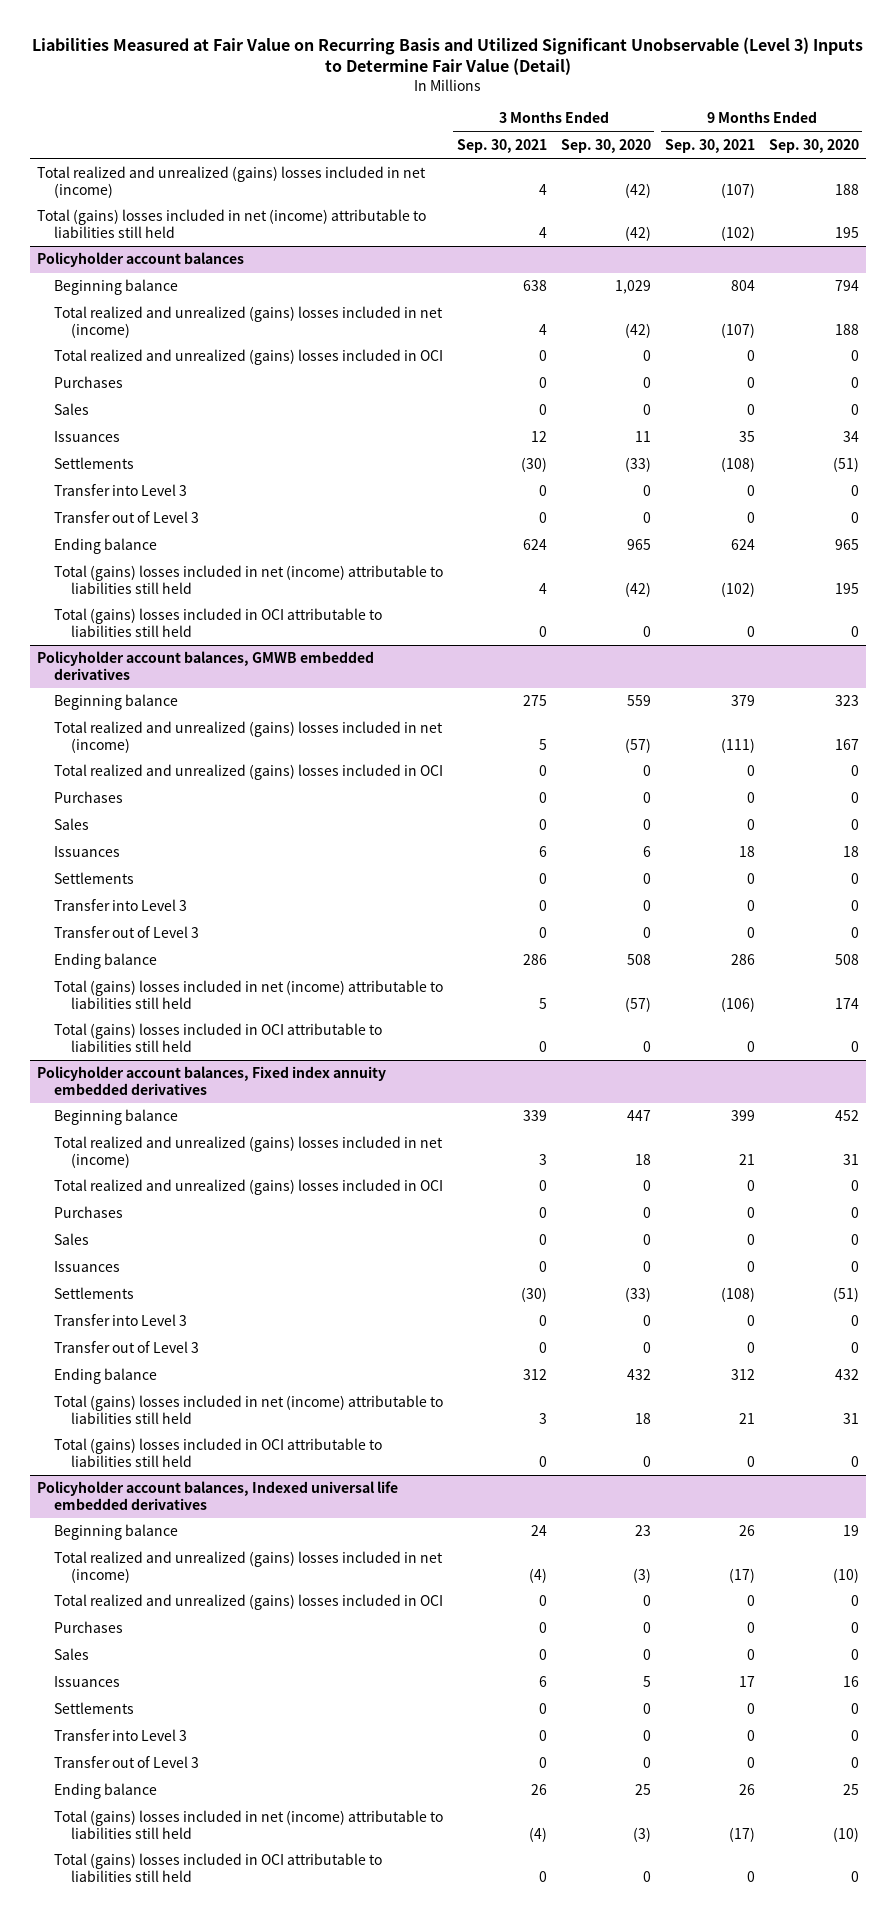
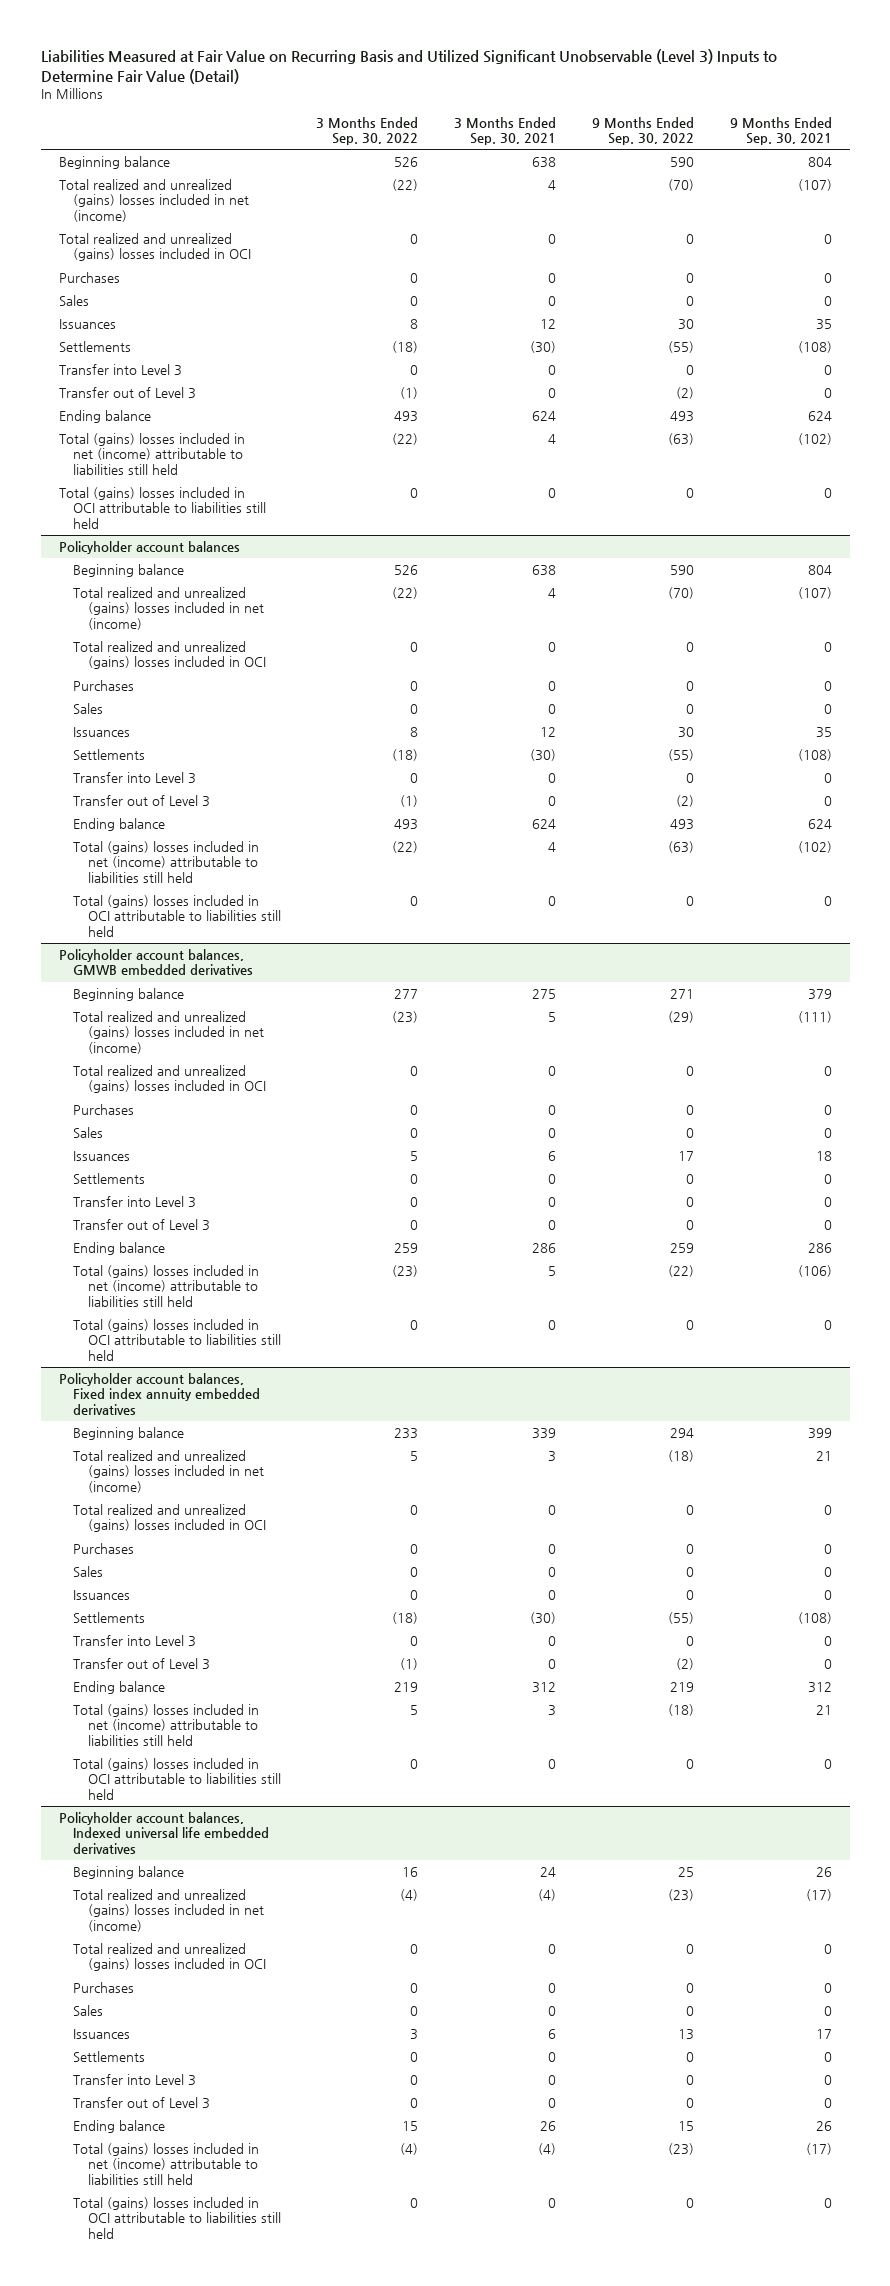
[560,139,651,154] Sep. 30, 2020 -> none
[768,139,859,154] Sep. 30, 2020 -> none
none -> [316,116,419,146] 3 Months Ended Sep. 30, 2022
none -> [591,116,694,146] 9 Months Ended Sep. 30, 2022
none -> [58,156,170,170] Beginning balance
none -> [58,233,252,262] Total realized and unrealized (gains) losses included in OCI
none -> [58,272,120,284] Purchases
none -> [58,295,89,307] Sales
none -> [58,319,116,330] Issuances
none -> [58,341,131,353] Settlements
none -> [58,364,182,377] Transfer into Level 3
none -> [58,387,196,400] Transfer out of Level 3
none -> [58,410,151,424] Ending balance
none -> [58,487,267,529] Total (gains) losses included in OCI attributable to liabilities still held

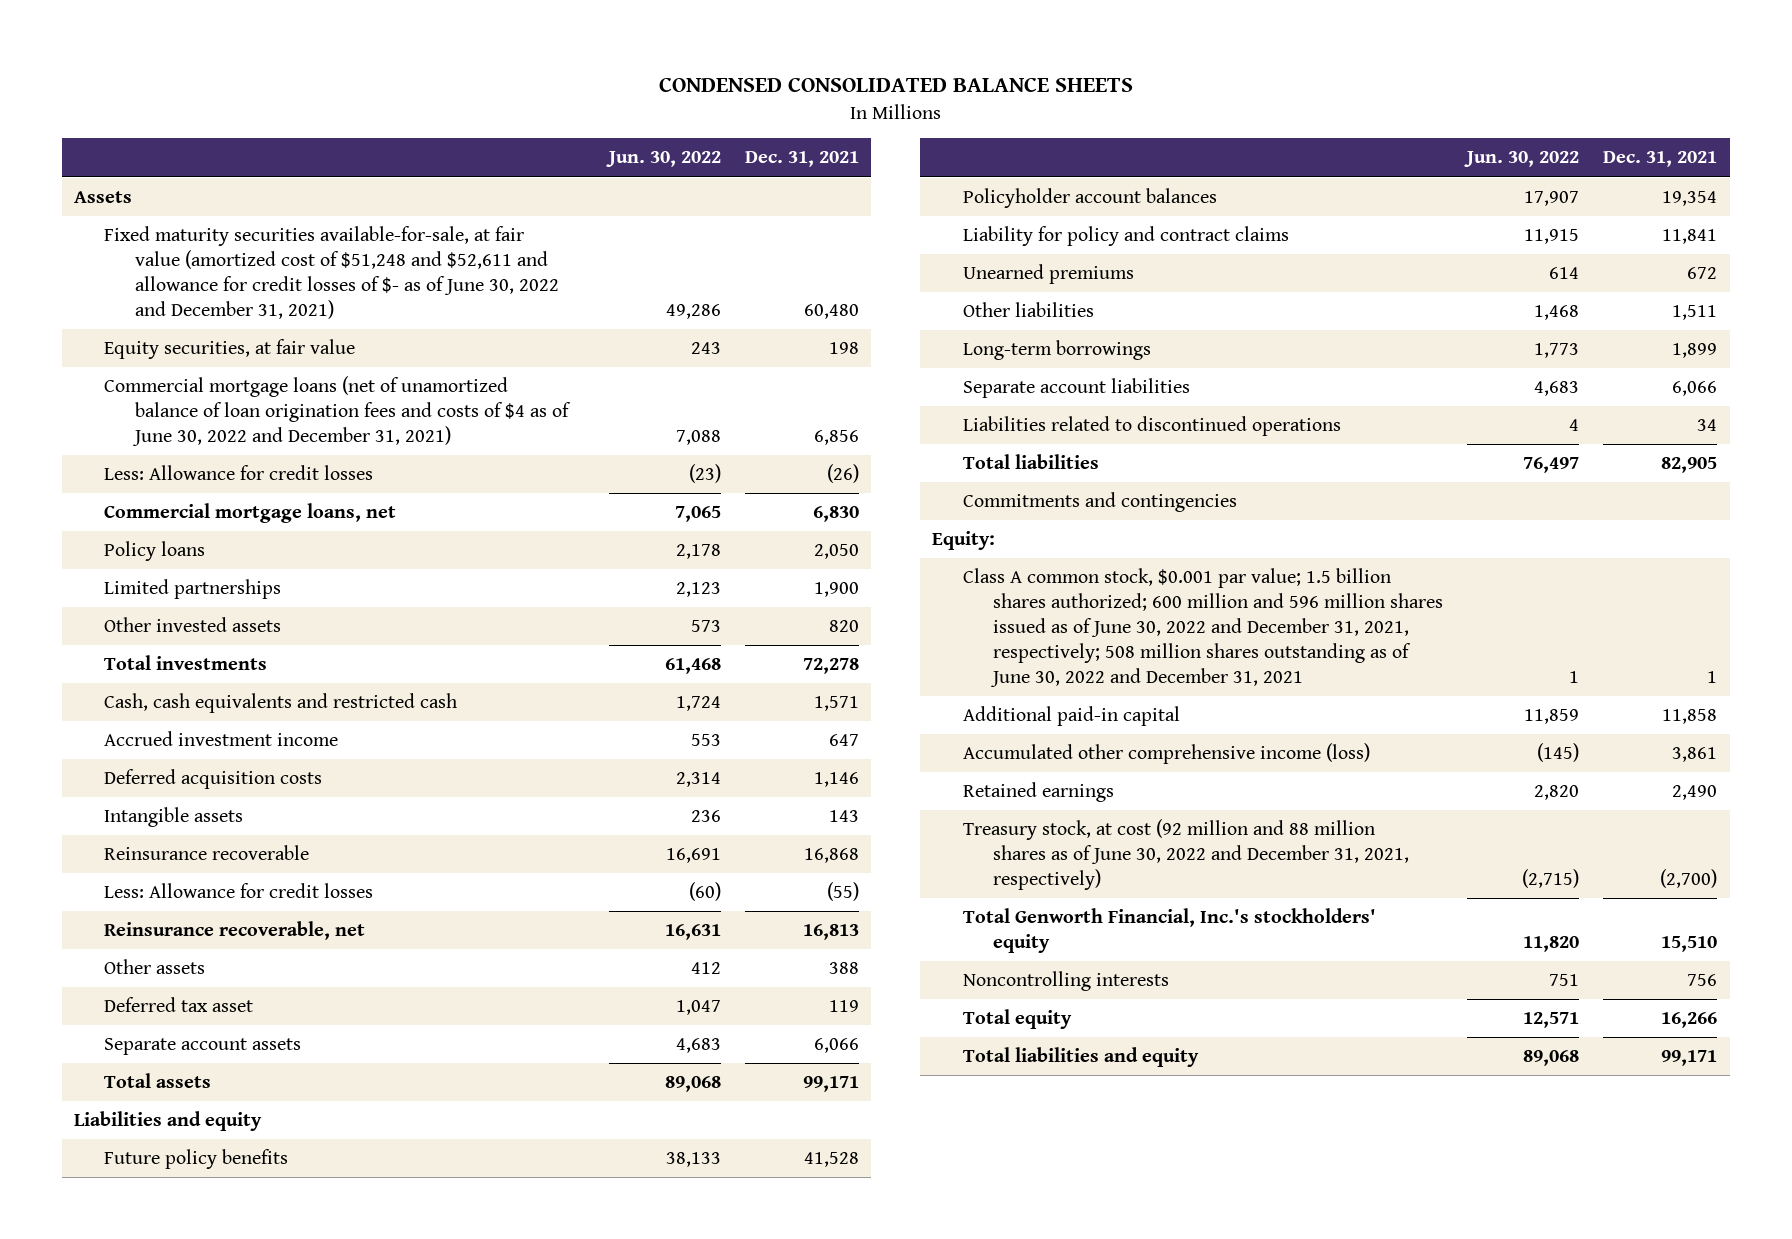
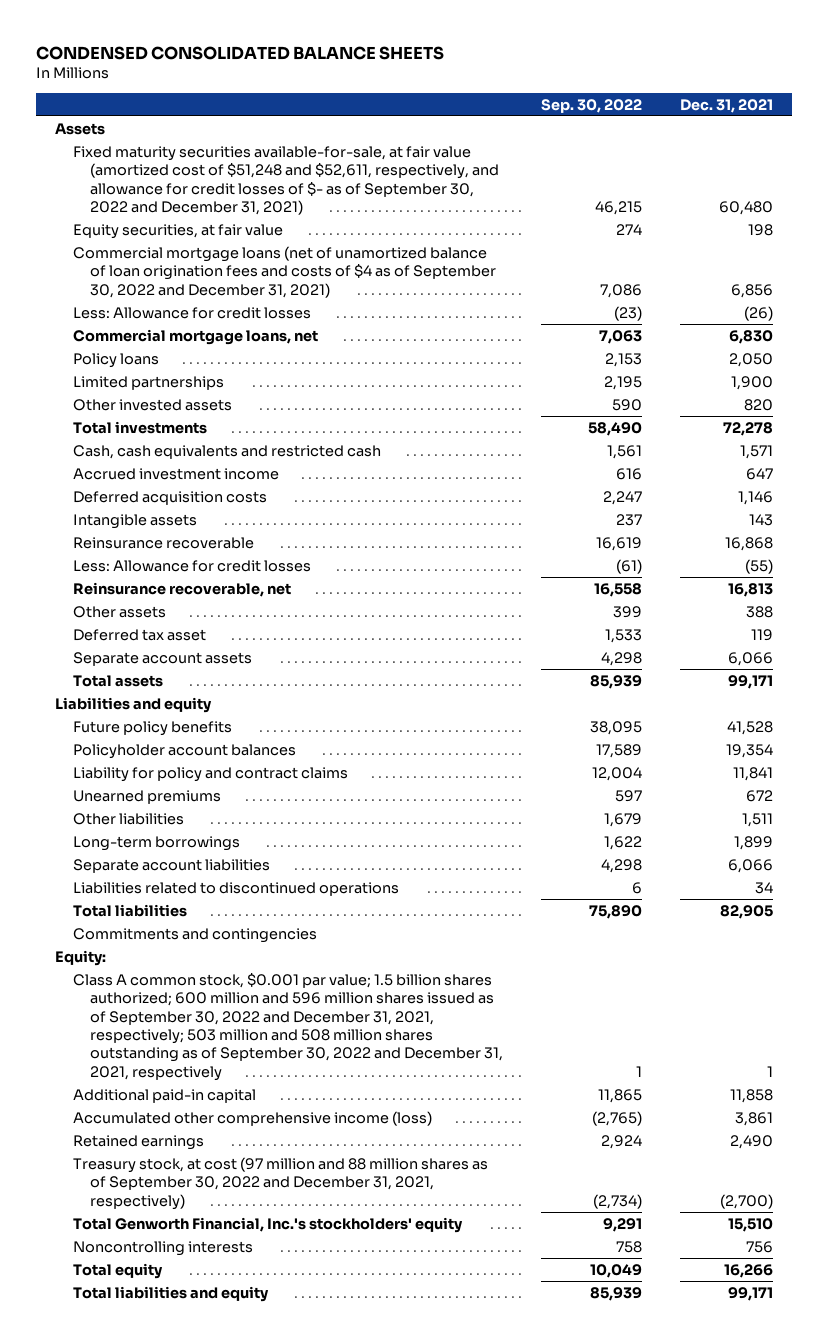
[605,151,721,168] Jun. 30, 2022 -> none
none -> [540,98,642,113] Sep. 30, 2022
[104,226,559,320] Fixed maturity securities available-for-sale, at fair value (amortized cost of $51,248 and $52,611 and allowance for credit losses of $- as of June 30, 2022 and December 31, 2021) -> [72,145,499,216] Fixed maturity securities available-for-sale, at fair value (amortized cost of $51,248 and $52,611, respectively, and allowance for credit losses of $- as of September 30, 2022 and December 31, 2021)
[104,376,571,447] Commercial mortgage loans (net of unamortized balance of loan origination fees and costs of $4 as of June 30, 2022 and December 31, 2021) -> [72,245,496,298] Commercial mortgage loans (net of unamortized balance of loan origination fees and costs of $4 as of September 30, 2022 and December 31, 2021)
[962,568,1443,688] Class A common stock, $0.001 par value; 1.5 billion shares authorized; 600 million and 596 million shares issued as of June 30, 2022 and December 31, 2021, respectively; 508 million shares outstanding as of June 30, 2022 and December 31, 2021 -> [72,972,503,1081] Class A common stock, $0.001 par value; 1.5 billion shares authorized; 600 million and 596 million shares issued as of September 30, 2022 and December 31, 2021, respectively; 503 million and 508 million shares outstanding as of September 30, 2022 and December 31, 2021, respectively
[962,819,1409,891] Treasury stock, at cost (92 million and 88 million shares as of June 30, 2022 and December 31, 2021, respectively) -> [72,1156,488,1210] Treasury stock, at cost (97 million and 88 million shares as of September 30, 2022 and December 31, 2021, respectively)

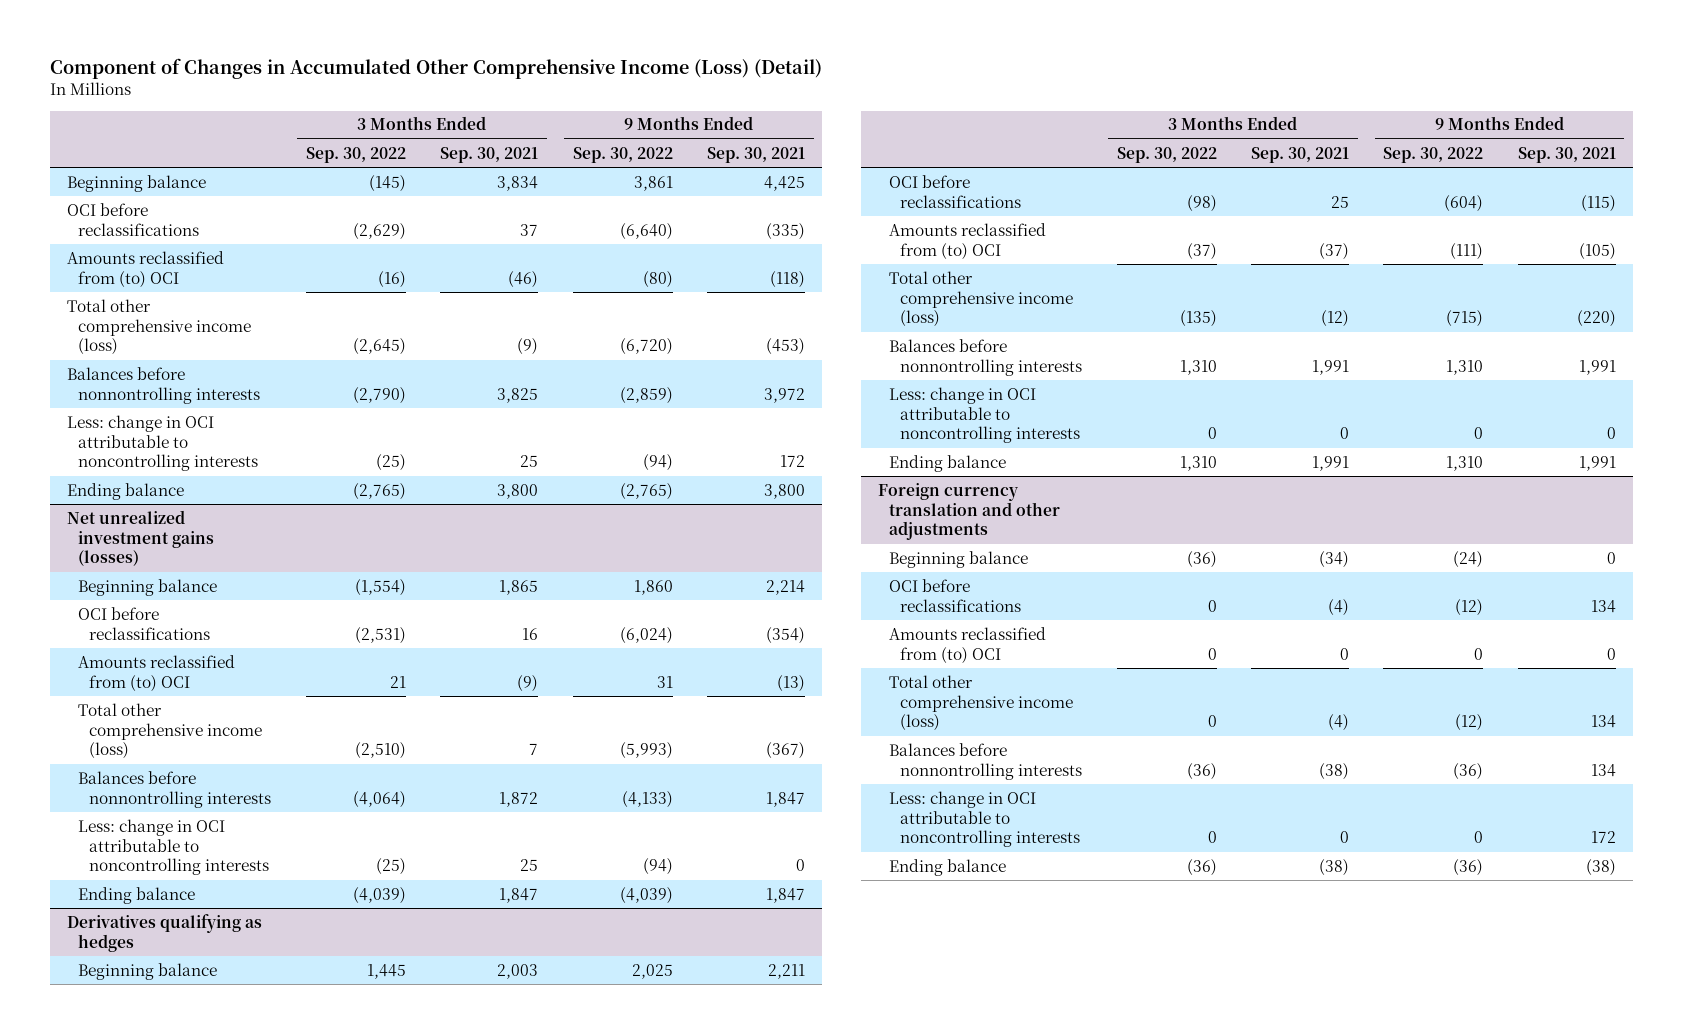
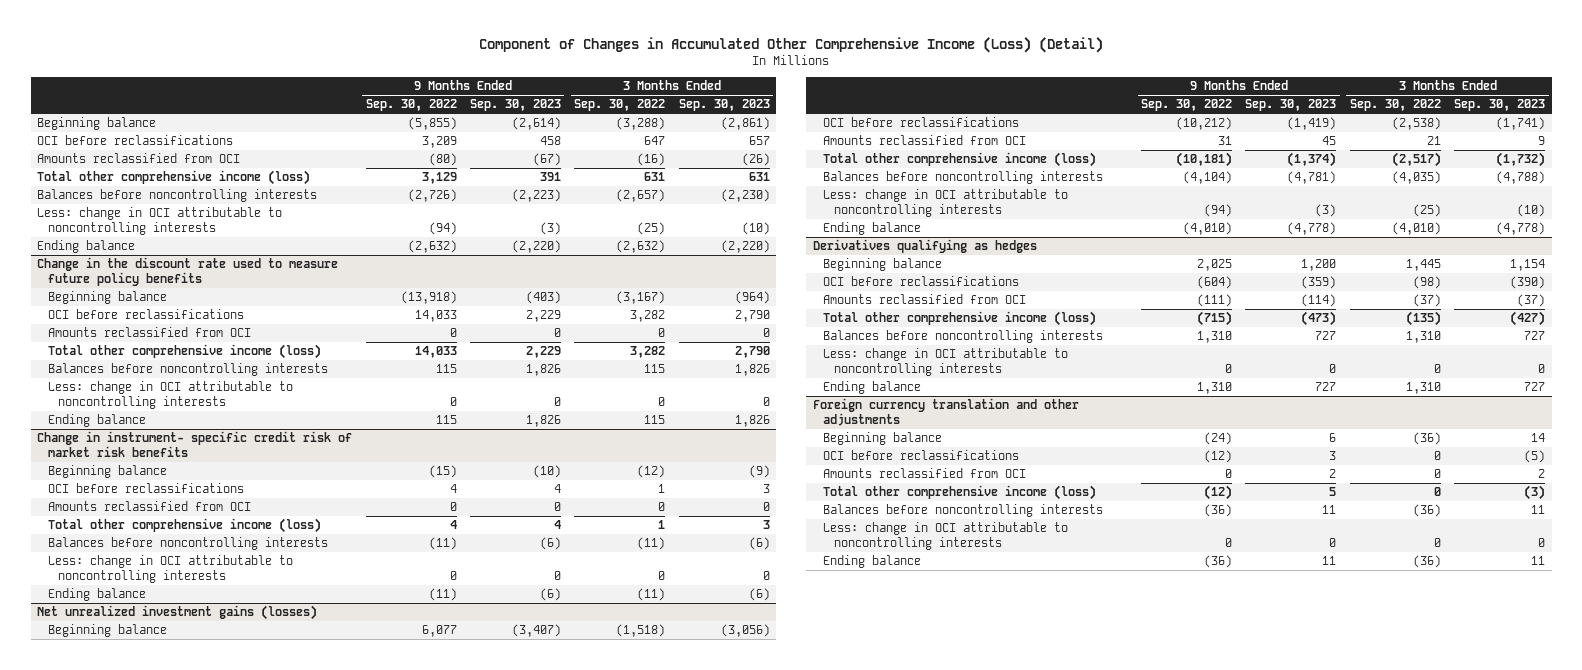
[440,146,539,163] Sep. 30, 2021 -> none
[706,146,805,163] Sep. 30, 2021 -> none
none -> [470,99,562,112] Sep. 30, 2023
none -> [678,99,770,112] Sep. 30, 2023
[368,174,406,192] (145) -> [616,117,666,131] (3,288)
[633,175,673,191] 3,861 -> [407,117,457,131] (5,855)
[352,222,406,240] (2,629) -> [644,136,666,146] 647
[619,222,673,240] (6,640) -> [421,136,457,149] 3,209
[67,250,225,288] Amounts reclassified from (to) OCI -> [37,153,241,164] Amounts reclassified from OCI
[352,338,406,356] (2,645) -> [644,172,666,182] 631
[619,338,673,356] (6,720) -> [421,172,457,185] 3,129
[67,366,261,404] Balances before nonnontrolling interests -> [37,189,318,203] Balances before noncontrolling interests
[352,386,406,404] (2,790) -> [616,189,666,203] (2,657)
[619,386,673,404] (2,859) -> [407,189,457,203] (2,726)
[352,482,406,500] (2,765) -> [616,240,666,254] (2,632)
[619,482,673,500] (2,765) -> [407,240,457,254] (2,632)
none -> [37,257,339,287] Change in the discount rate used to measure future policy benefits
none -> [47,291,167,305] Beginning balance
none -> [47,309,244,320] OCI before reclassifications
none -> [47,327,251,338] Amounts reclassified from OCI
none -> [47,344,321,360] Total other comprehensive income (loss)
none -> [47,363,328,377] Balances before noncontrolling interests
none -> [47,381,293,410] Less: change in OCI attributable to noncontrolling interests
none -> [47,414,146,428] Ending balance
none -> [37,431,353,458] Change in instrument- specific credit risk of market risk benefits
none -> [47,465,167,479] Beginning balance
none -> [47,483,244,494] OCI before reclassifications
none -> [47,501,251,512] Amounts reclassified from OCI
none -> [47,518,321,534] Total other comprehensive income (loss)
none -> [47,537,328,551] Balances before noncontrolling interests
none -> [47,555,293,584] Less: change in OCI attributable to noncontrolling interests
none -> [47,588,146,602] Ending balance
[354,578,406,596] (1,554) -> [616,624,666,638] (1,518)
[633,579,673,595] 1,860 -> [421,625,457,638] 6,077
[354,626,406,644] (2,531) -> [1391,117,1441,131] (2,538)
[619,626,673,644] (6,024) -> [1176,117,1233,131] (10,212)
[78,654,236,692] Amounts reclassified from (to) OCI -> [823,135,1027,146] Amounts reclassified from OCI
[354,742,406,760] (2,510) -> [1391,152,1441,168] (2,517)
[619,742,673,760] (5,993) -> [1176,152,1233,168] (10,181)
[78,770,272,808] Balances before nonnontrolling interests -> [823,171,1104,185] Balances before noncontrolling interests
[352,790,406,808] (4,064) -> [1391,171,1441,185] (4,035)
[621,790,673,808] (4,133) -> [1183,171,1233,185] (4,104)
[352,886,406,904] (4,039) -> [1391,222,1441,236] (4,010)
[619,886,673,904] (4,039) -> [1183,222,1233,236] (4,010)
[889,222,1047,260] Amounts reclassified from (to) OCI -> [823,294,1027,305] Amounts reclassified from OCI
[889,338,1083,376] Balances before nonnontrolling interests -> [823,330,1104,344] Balances before noncontrolling interests
[889,626,1047,664] Amounts reclassified from (to) OCI -> [823,468,1027,479] Amounts reclassified from OCI
[889,742,1083,780] Balances before nonnontrolling interests -> [823,504,1104,518] Balances before noncontrolling interests

